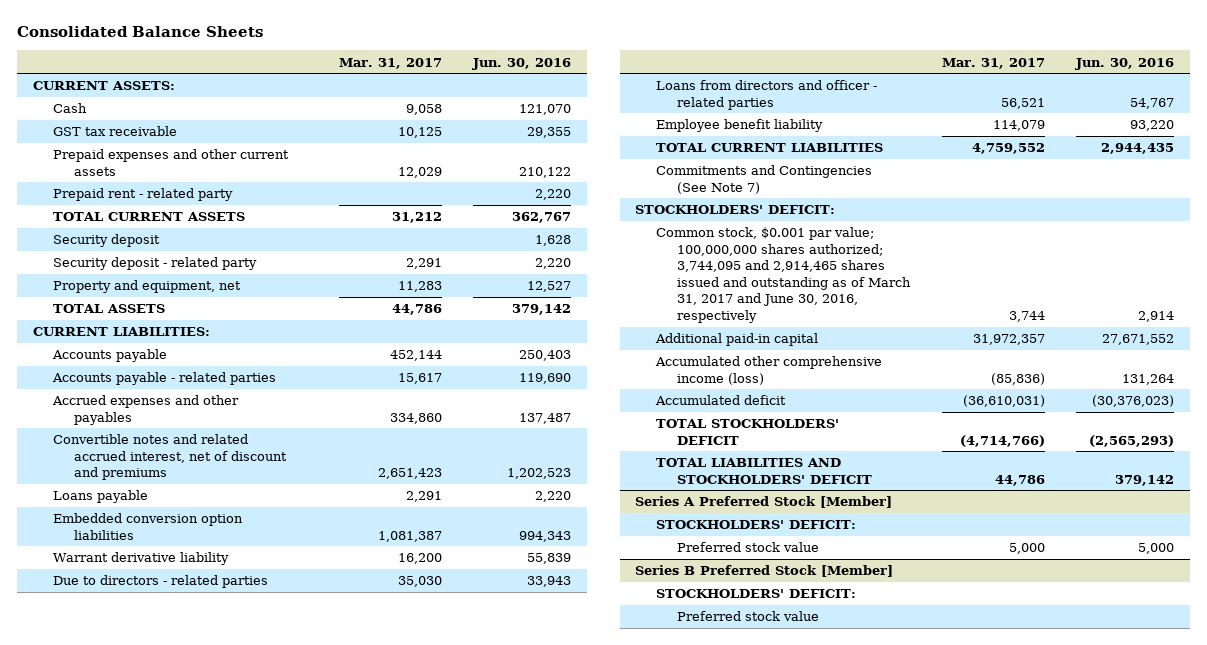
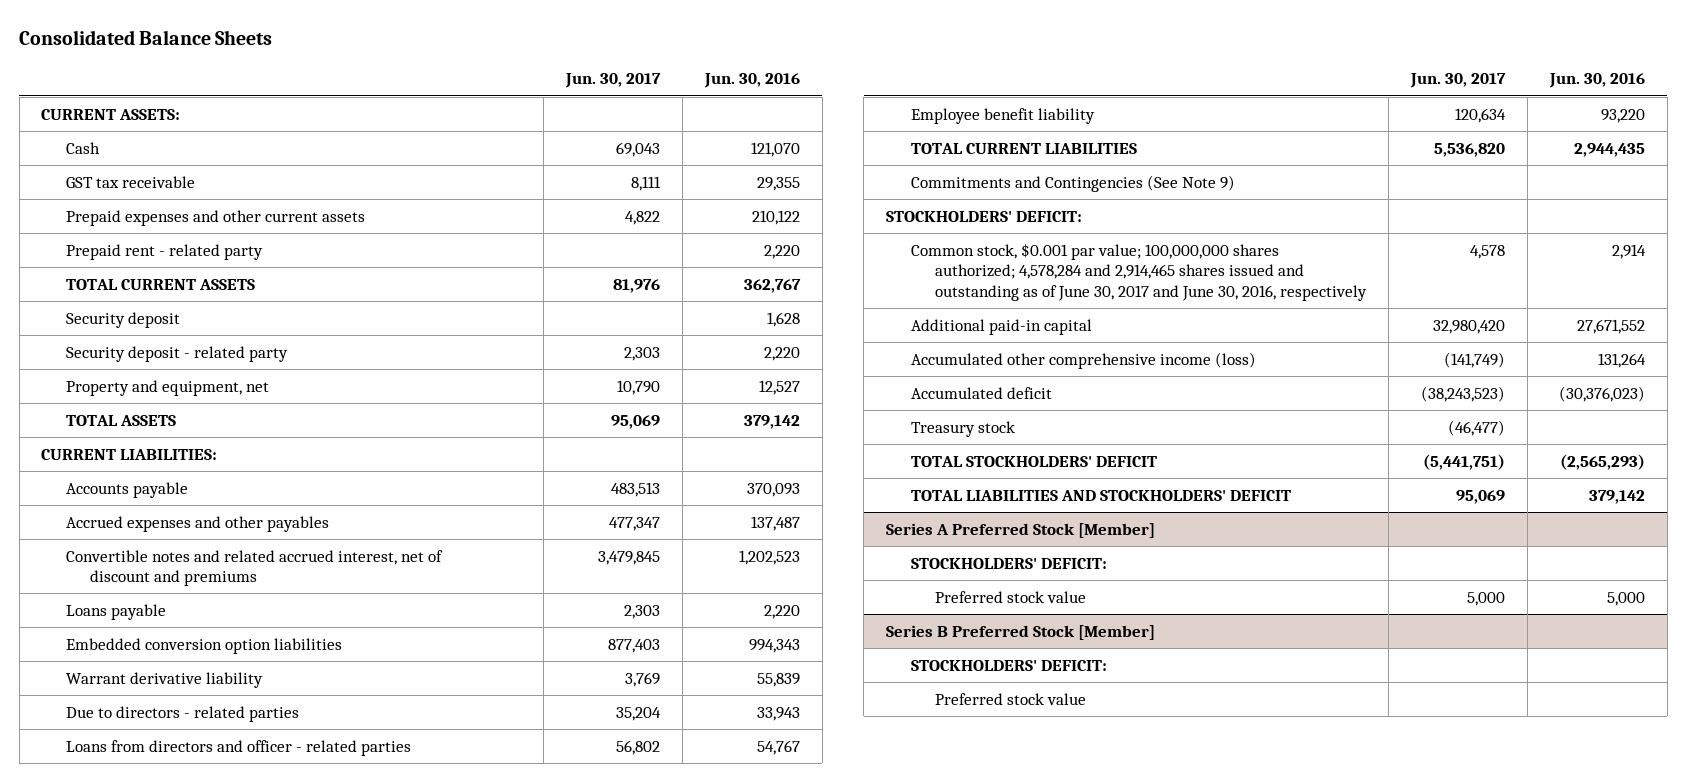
[338,57,442,69] Mar. 31, 2017 -> none
none -> [565,73,662,89] Jun. 30, 2017
[52,372,277,386] Accounts payable - related parties -> none
[519,350,572,362] 250,403 -> [746,482,800,497] 370,093
[656,165,873,194] Commitments and Contingencies (See Note 7) -> [910,174,1235,192] Commitments and Contingencies (See Note 9)
[656,227,912,323] Common stock, $0.001 par value; 100,000,000 shares authorized; 3,744,095 and 2,914,465 shares issued and outstanding as of March 31, 2017 and June 30, 2016, respectively -> [910,242,1368,301] Common stock, $0.001 par value; 100,000,000 shares authorized; 4,578,284 and 2,914,465 shares issued and outstanding as of June 30, 2017 and June 30, 2016, respectively
none -> [910,420,1015,437] Treasury stock

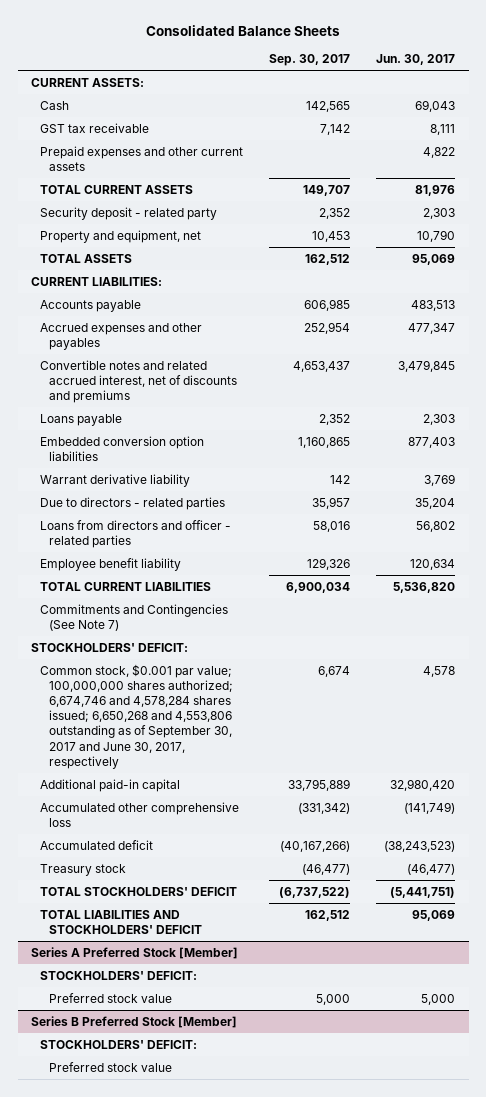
[703,73,800,89] Jun. 30, 2016 -> none
none -> [269,54,351,67] Sep. 30, 2017
[65,243,263,260] Prepaid rent - related party -> none
[65,311,180,328] Security deposit -> none
[65,549,443,587] Convertible notes and related accrued interest, net of discount and premiums -> [39,359,237,404] Convertible notes and related accrued interest, net of discounts and premiums
[910,174,1235,192] Commitments and Contingencies (See Note 9) -> [39,603,228,631] Commitments and Contingencies (See Note 7)
[910,242,1368,301] Common stock, $0.001 par value; 100,000,000 shares authorized; 4,578,284 and 2,914,465 shares issued and outstanding as of June 30, 2017 and June 30, 2016, respectively -> [39,663,233,769] Common stock, $0.001 par value; 100,000,000 shares authorized; 6,674,746 and 4,578,284 shares issued; 6,650,268 and 4,553,806 outstanding as of September 30, 2017 and June 30, 2017, respectively
[910,351,1256,369] Accumulated other comprehensive income (loss) -> [39,801,239,827] Accumulated other comprehensive loss

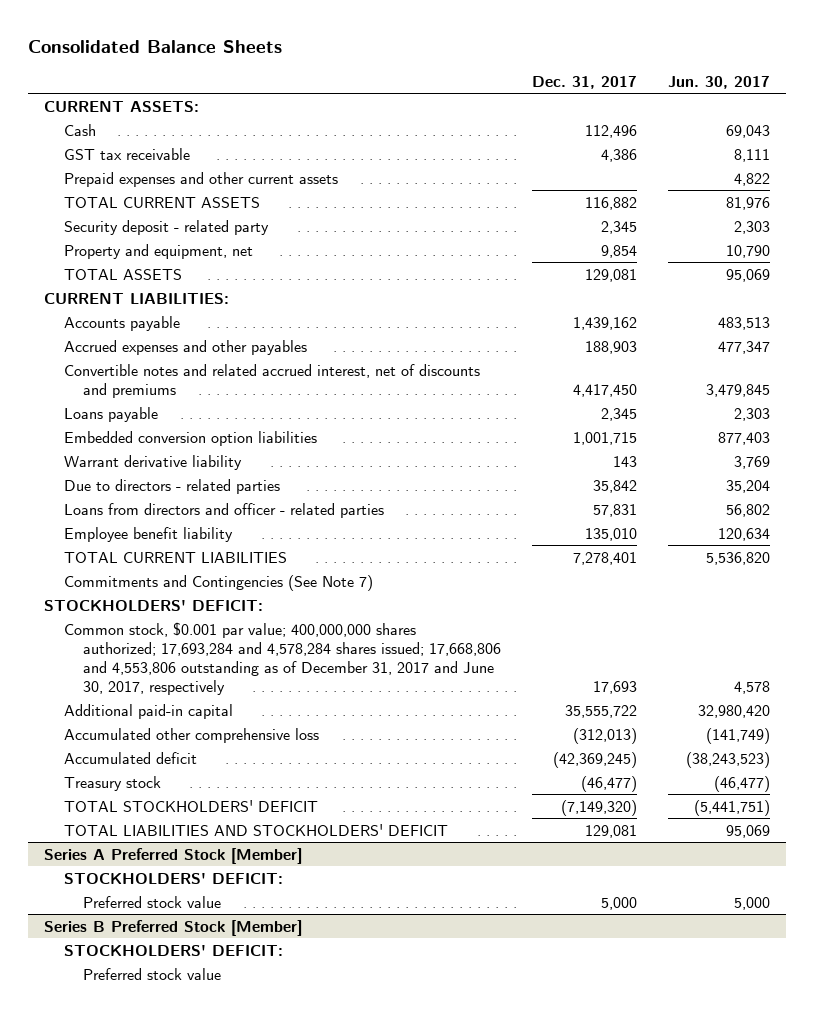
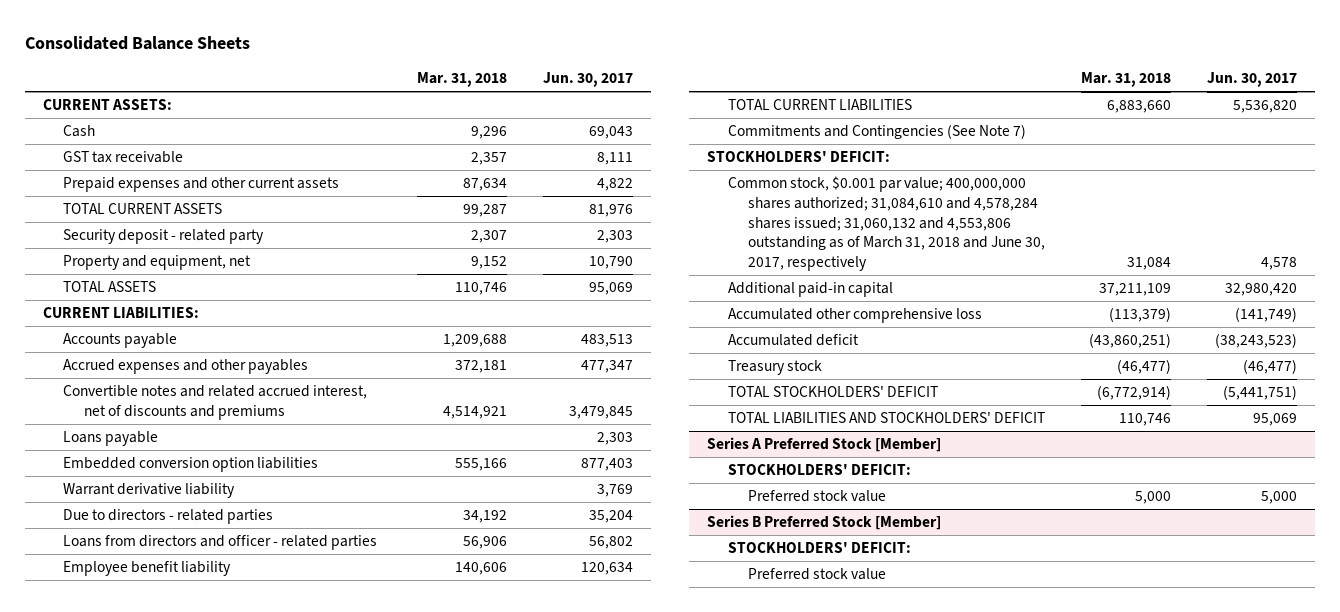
[532,75,638,89] Dec. 31, 2017 -> none
none -> [416,71,507,87] Mar. 31, 2018
[63,621,502,695] Common stock, $0.001 par value; 400,000,000 shares authorized; 17,693,284 and 4,578,284 shares issued; 17,668,806 and 4,553,806 outstanding as of December 31, 2017 and June 30, 2017, respectively -> [727,176,1045,272] Common stock, $0.001 par value; 400,000,000 shares authorized; 31,084,610 and 4,578,284 shares issued; 31,060,132 and 4,553,806 outstanding as of March 31, 2018 and June 30, 2017, respectively

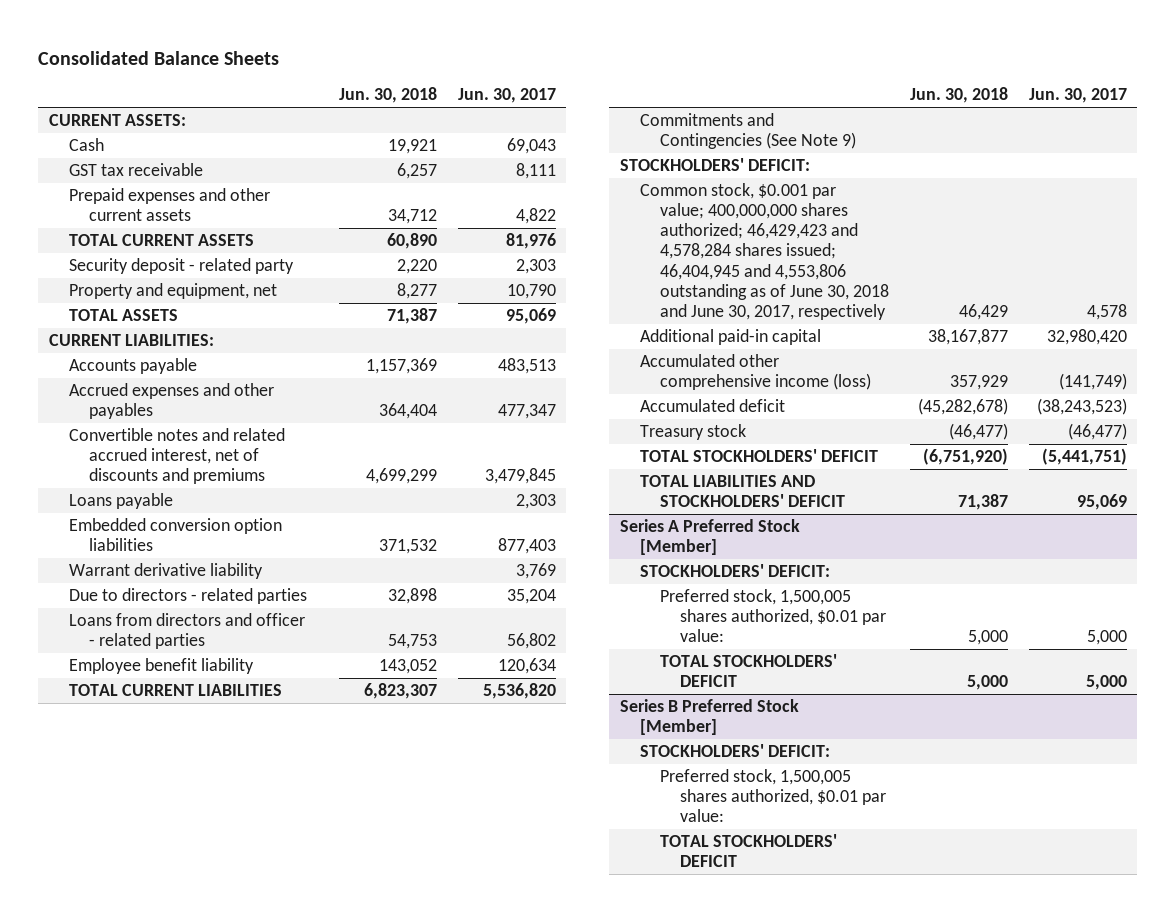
[416,71,507,87] Mar. 31, 2018 -> none
none -> [338,87,437,104] Jun. 30, 2018
[727,124,1026,140] Commitments and Contingencies (See Note 7) -> [639,113,857,150] Commitments and Contingencies (See Note 9)
[727,176,1045,272] Common stock, $0.001 par value; 400,000,000 shares authorized; 31,084,610 and 4,578,284 shares issued; 31,060,132 and 4,553,806 outstanding as of March 31, 2018 and June 30, 2017, respectively -> [639,183,890,320] Common stock, $0.001 par value; 400,000,000 shares authorized; 46,429,423 and 4,578,284 shares issued; 46,404,945 and 4,553,806 outstanding as of June 30, 2018 and June 30, 2017, respectively
[727,308,982,324] Accumulated other comprehensive loss -> [639,354,872,391] Accumulated other comprehensive income (loss)
[747,490,886,503] Preferred stock value -> [660,589,887,643] Preferred stock, 1,500,005 shares authorized, $0.01 par value:
none -> [660,654,838,688] TOTAL STOCKHOLDERS' DEFICIT
[747,568,886,581] Preferred stock value -> [660,769,887,823] Preferred stock, 1,500,005 shares authorized, $0.01 par value:
none -> [660,834,838,868] TOTAL STOCKHOLDERS' DEFICIT

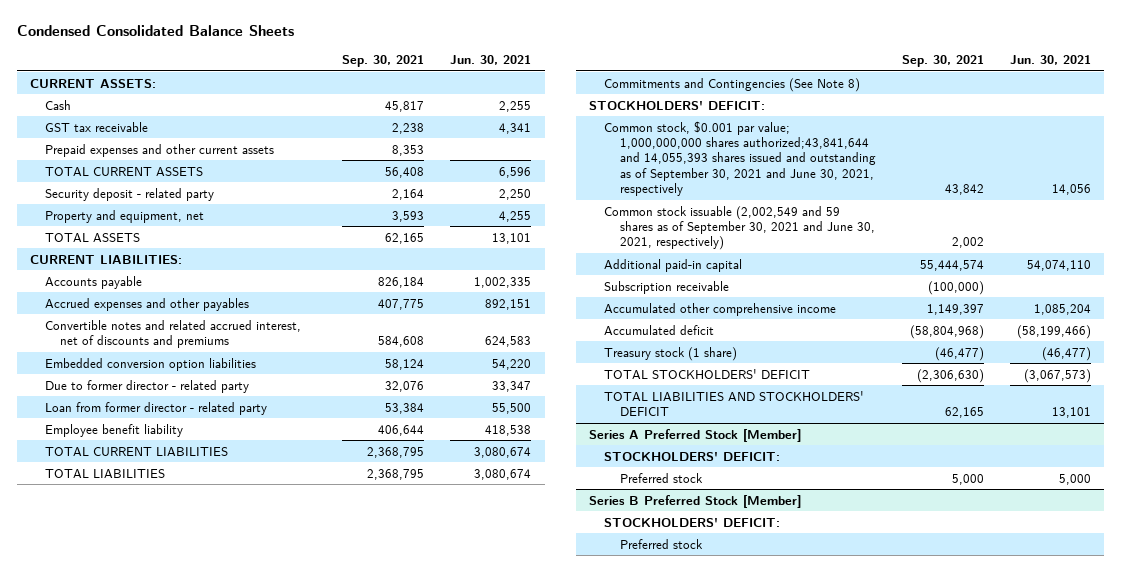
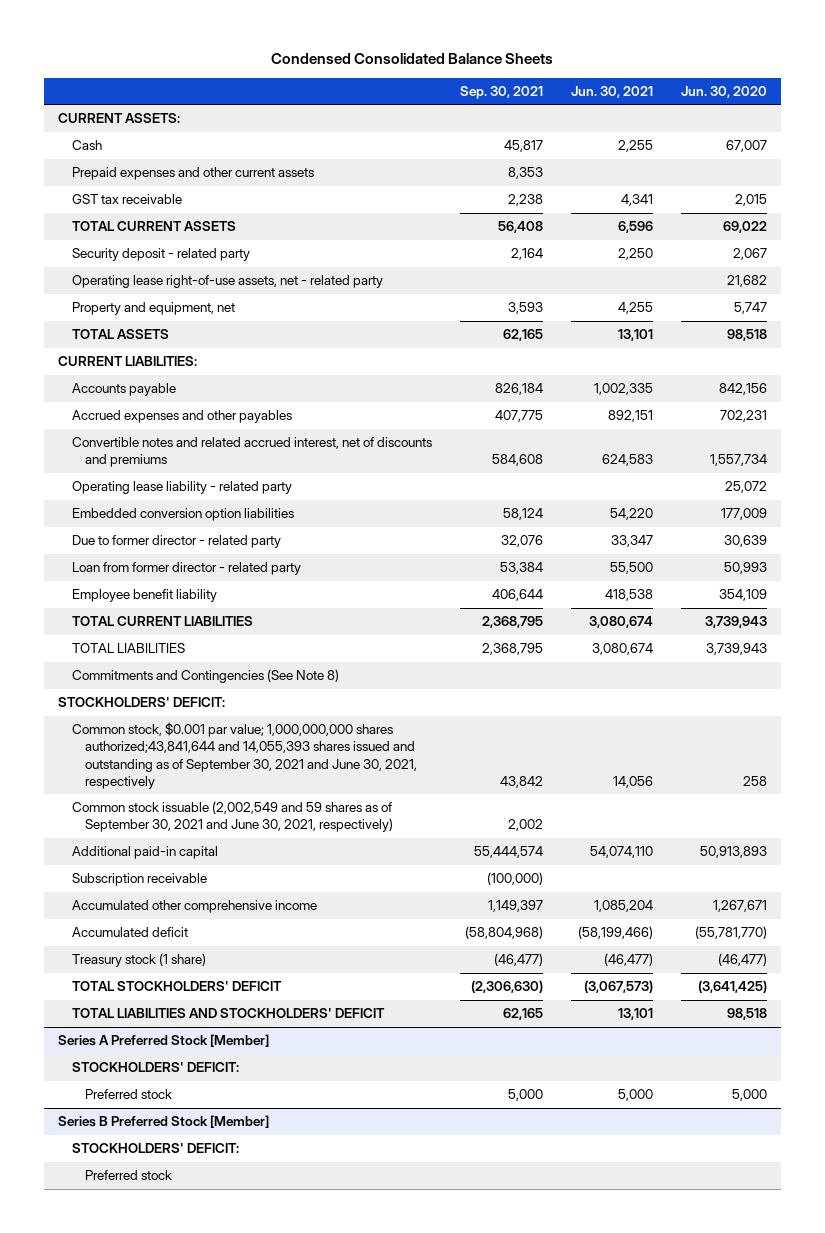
none -> [680,85,767,98] Jun. 30, 2020
[44,121,148,132] GST tax receivable -> [71,194,182,205] GST tax receivable
none -> [71,275,383,289] Operating lease right-of-use assets, net - related party
none -> [71,481,292,495] Operating lease liability - related party

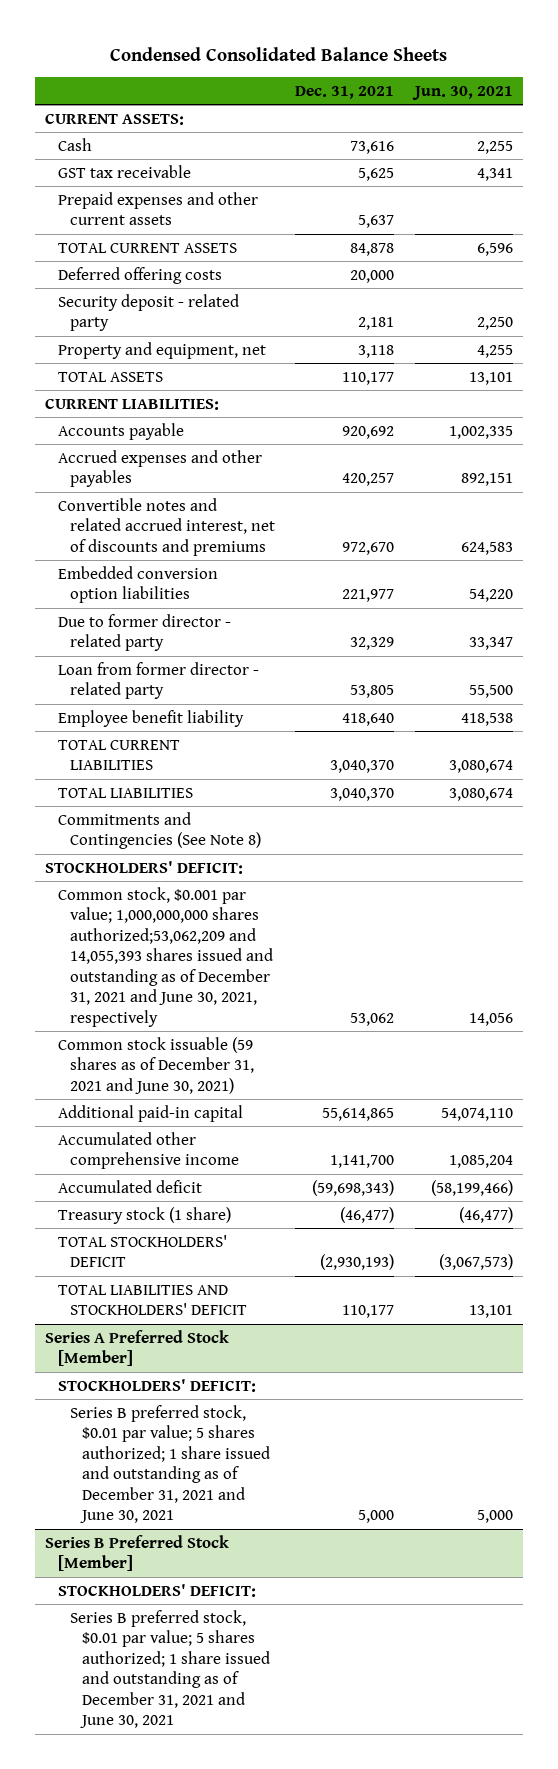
[459,85,543,99] Sep. 30, 2021 -> none
[680,85,767,98] Jun. 30, 2020 -> none
none -> [295,85,395,99] Dec. 31, 2021
[71,167,314,181] Prepaid expenses and other current assets -> [57,191,258,226] Prepaid expenses and other current assets
none -> [57,266,222,284] Deferred offering costs
[71,275,383,289] Operating lease right-of-use assets, net - related party -> none
[71,481,292,495] Operating lease liability - related party -> none
[71,722,418,789] Common stock, $0.001 par value; 1,000,000,000 shares authorized;43,841,644 and 14,055,393 shares issued and outstanding as of September 30, 2021 and June 30, 2021, respectively -> [57,886,273,1027] Common stock, $0.001 par value; 1,000,000,000 shares authorized;53,062,209 and 14,055,393 shares issued and outstanding as of December 31, 2021 and June 30, 2021, respectively
[71,801,394,833] Common stock issuable (2,002,549 and 59 shares as of September 30, 2021 and June 30, 2021, respectively) -> [57,1036,254,1094] Common stock issuable (59 shares as of December 31, 2021 and June 30, 2021)
[71,873,207,887] Subscription receivable -> none
[85,1089,173,1100] Preferred stock -> [69,1404,270,1524] Series B preferred stock, $0.01 par value; 5 shares authorized; 1 share issued and outstanding as of December 31, 2021 and June 30, 2021
[85,1170,173,1181] Preferred stock -> [69,1609,270,1729] Series B preferred stock, $0.01 par value; 5 shares authorized; 1 share issued and outstanding as of December 31, 2021 and June 30, 2021

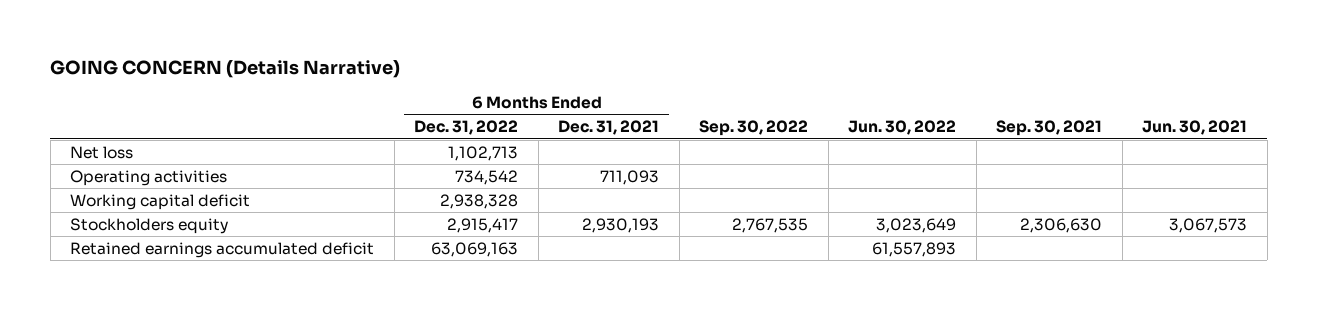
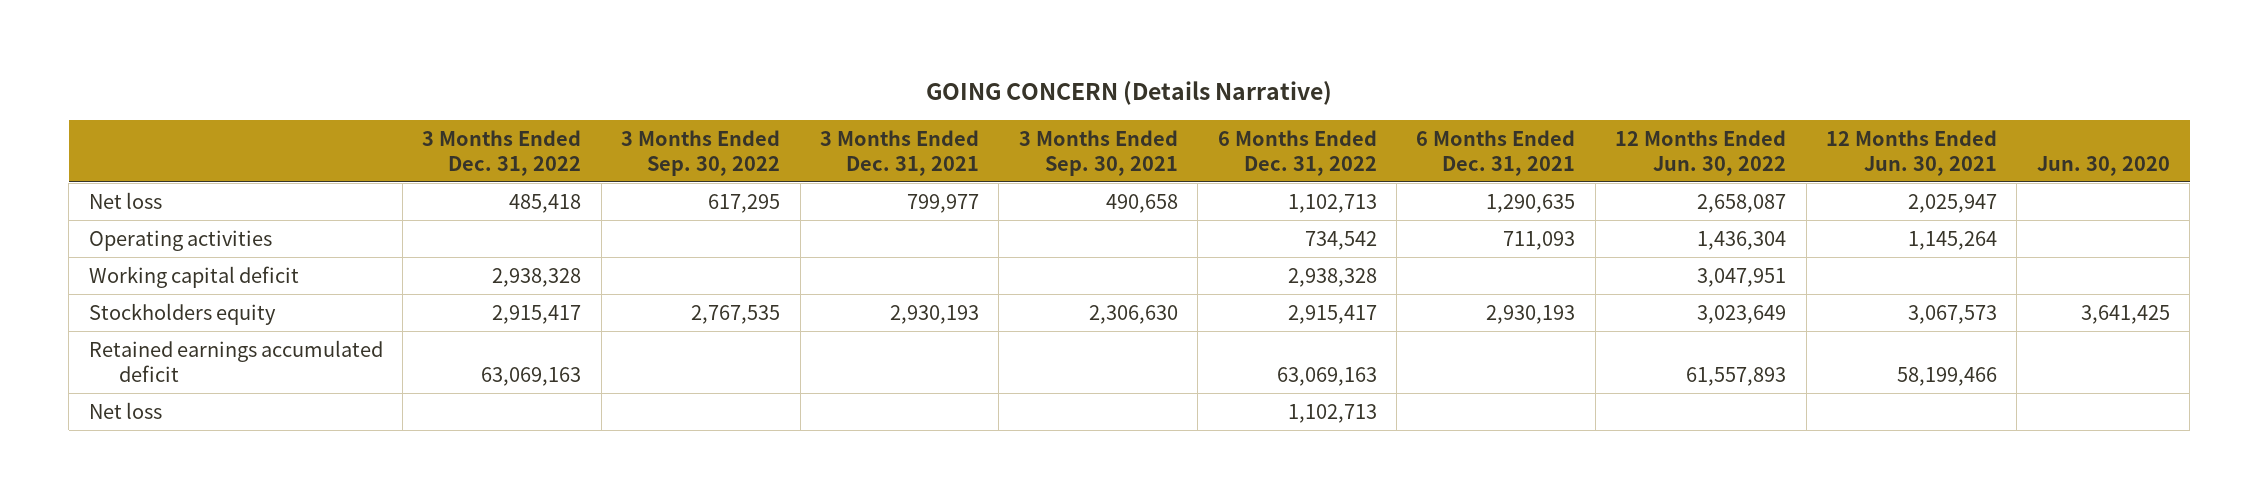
[699,120,809,137] Sep. 30, 2022 -> none
[848,120,957,136] Jun. 30, 2022 -> none
[996,120,1103,137] Sep. 30, 2021 -> none
[1142,120,1248,136] Jun. 30, 2021 -> none
none -> [422,129,582,176] 3 Months Ended Dec. 31, 2022
none -> [621,129,781,176] 3 Months Ended Sep. 30, 2022
none -> [819,129,979,176] 3 Months Ended Dec. 31, 2021
none -> [1018,129,1178,176] 3 Months Ended Sep. 30, 2021
none -> [1615,129,1787,176] 12 Months Ended Jun. 30, 2022
none -> [1825,129,1997,176] 12 Months Ended Jun. 30, 2021
none -> [2036,155,2170,176] Jun. 30, 2020
none -> [88,191,162,209] Net loss
[70,145,134,159] Net loss -> [88,401,162,419] Net loss

